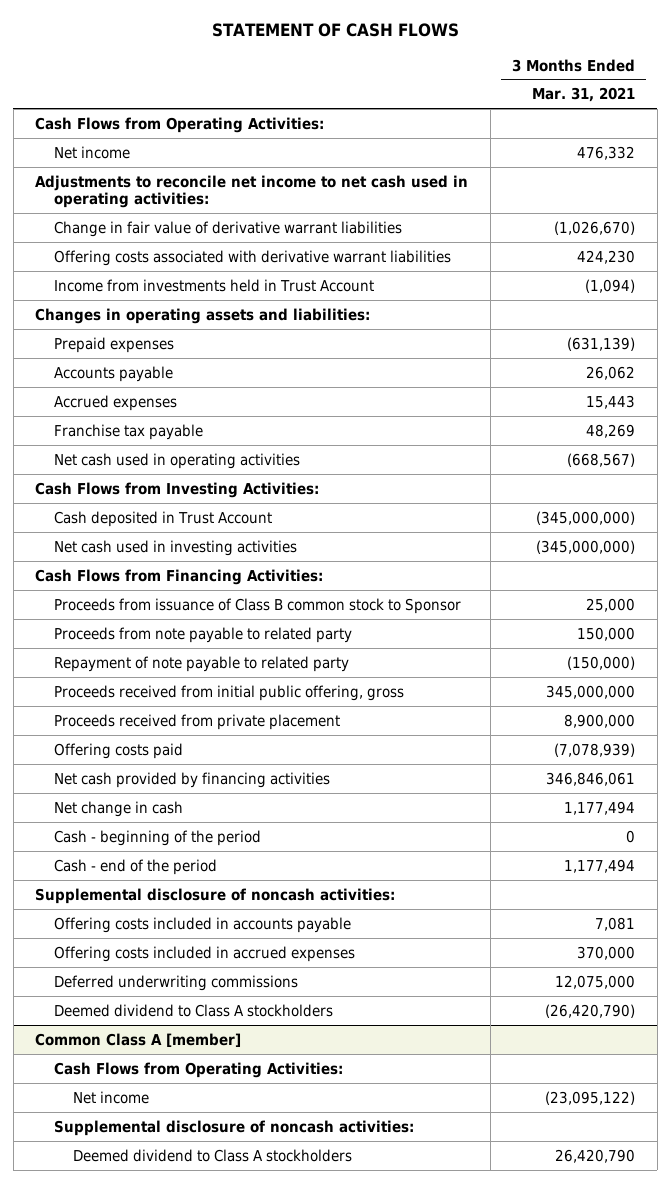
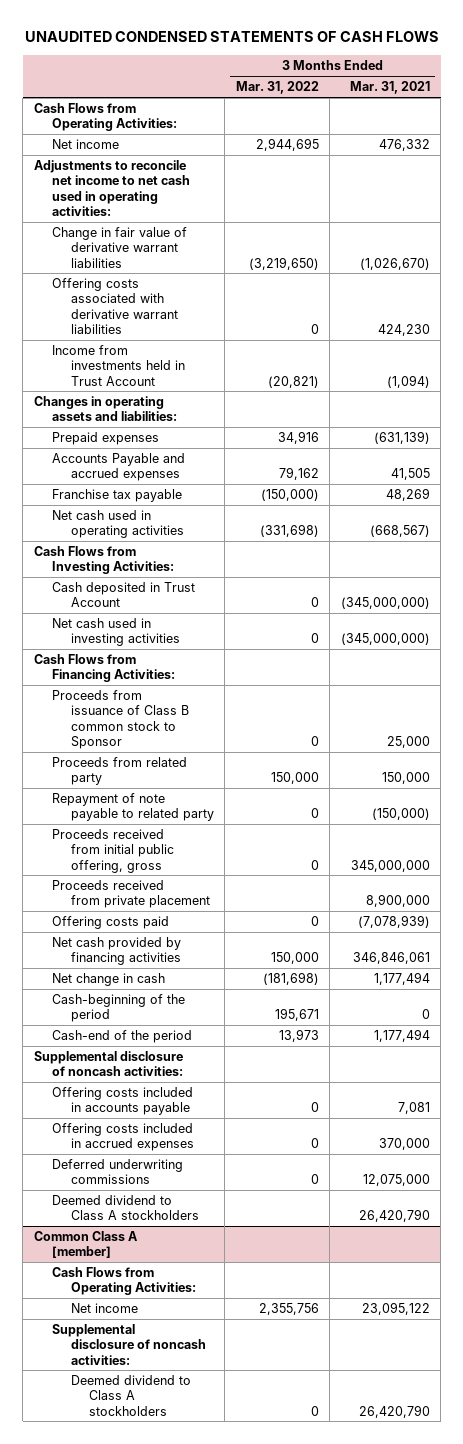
[212,23,460,38] STATEMENT OF CASH FLOWS -> [24,31,439,43] UNAUDITED CONDENSED STATEMENTS OF CASH FLOWS
none -> [235,81,319,95] Mar. 31, 2022
[54,365,174,382] Accounts payable -> none
[54,394,178,411] Accrued expenses -> none
none -> [52,453,186,482] Accounts Payable and accrued expenses
[54,626,353,643] Proceeds from note payable to related party -> [52,757,188,786] Proceeds from related party
[54,829,262,846] Cash - beginning of the period -> [52,994,186,1023] Cash-beginning of the period
[54,858,218,875] Cash - end of the period -> [52,1030,193,1044] Cash-end of the period
[545,1003,636,1018] (26,420,790) -> [358,1209,430,1223] 26,420,790
[545,1090,636,1105] (23,095,122) -> [361,1302,430,1316] 23,095,122

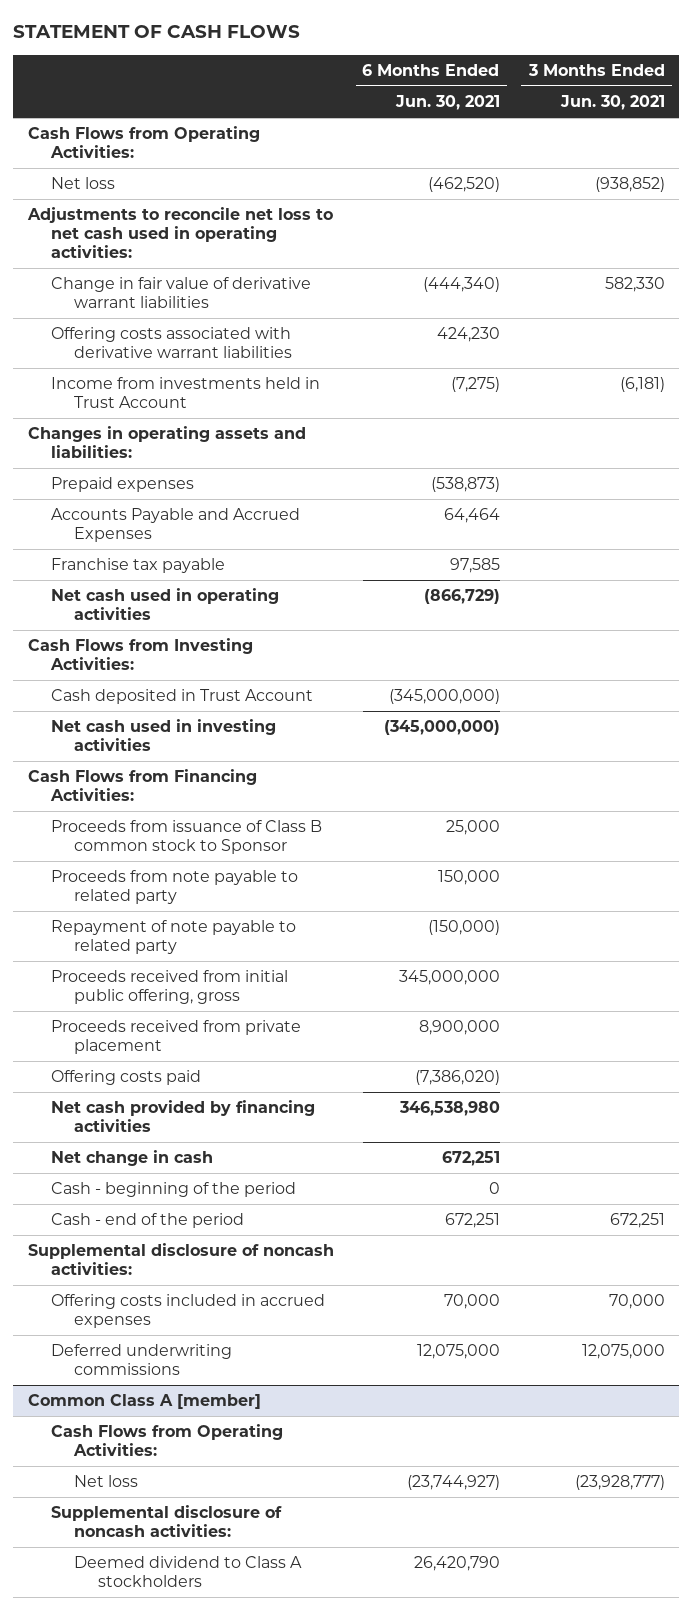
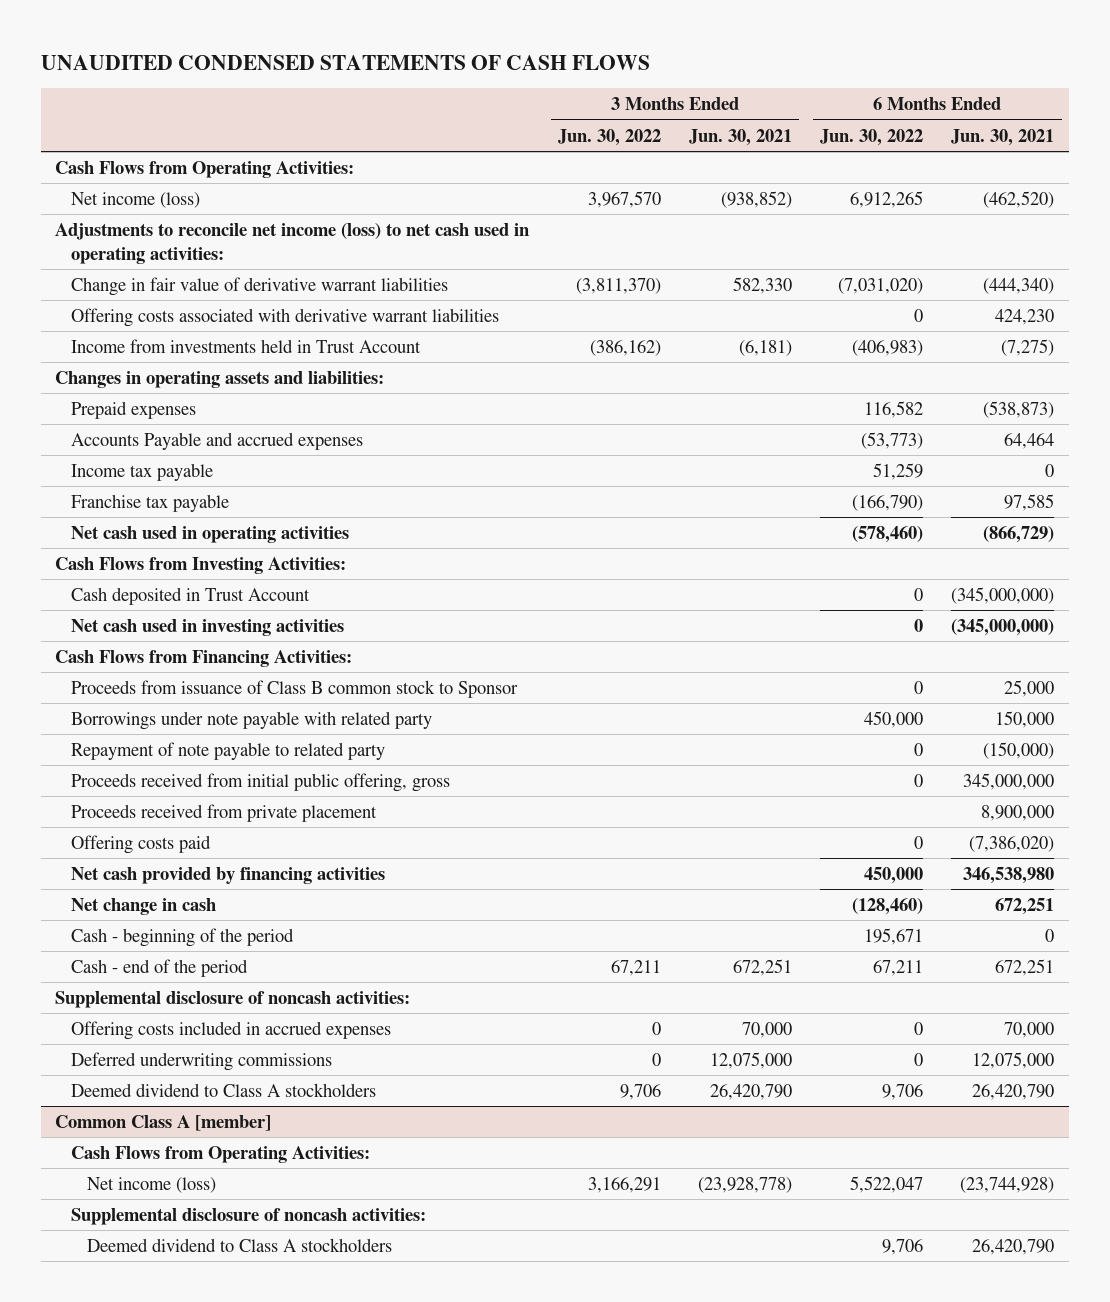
[13,25,301,39] STATEMENT OF CASH FLOWS -> [41,54,651,70] UNAUDITED CONDENSED STATEMENTS OF CASH FLOWS
none -> [557,128,661,146] Jun. 30, 2022
none -> [820,128,924,146] Jun. 30, 2022
[51,177,116,190] Net loss -> [71,191,201,208] Net income (loss)
[26,207,333,258] Adjustments to reconcile net loss to net cash used in operating activities: -> [55,222,530,264] Adjustments to reconcile net income (loss) to net cash used in operating activities:
[51,508,301,543] Accounts Payable and Accrued Expenses -> [71,431,364,450] Accounts Payable and accrued expenses
none -> [71,462,214,481] Income tax payable
[51,870,299,905] Proceeds from note payable to related party -> [71,710,433,730] Borrowings under note payable with related party
none -> [71,1082,377,1097] Deemed dividend to Class A stockholders
[74,1475,139,1488] Net loss -> [87,1176,217,1193] Net income (loss)
[406,1475,500,1491] (23,744,927) -> [960,1176,1055,1193] (23,744,928)
[574,1475,665,1491] (23,928,777) -> [697,1176,792,1193] (23,928,778)

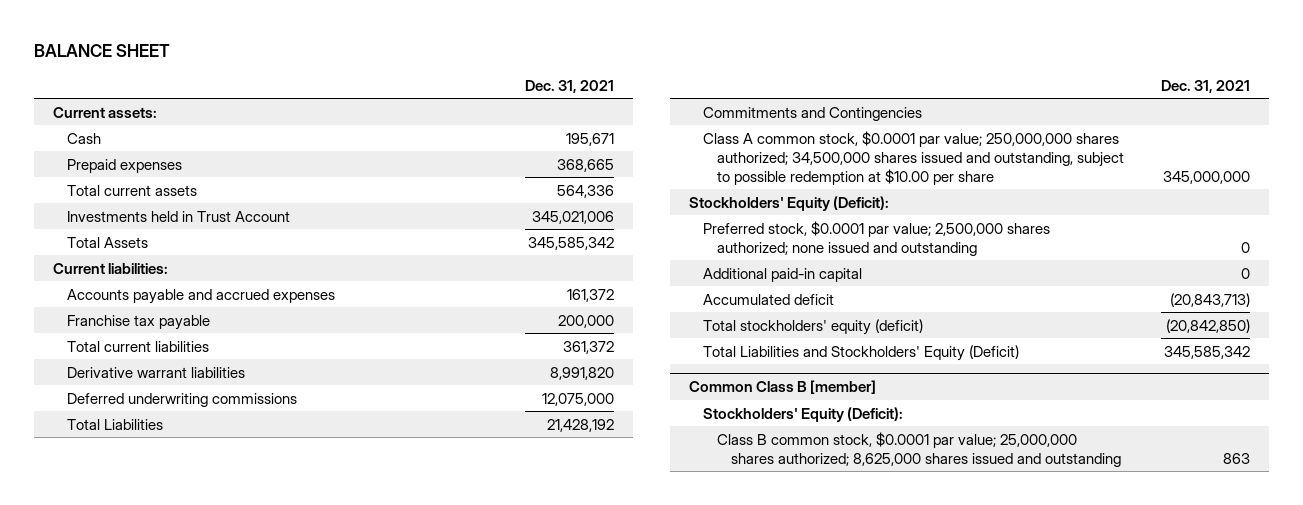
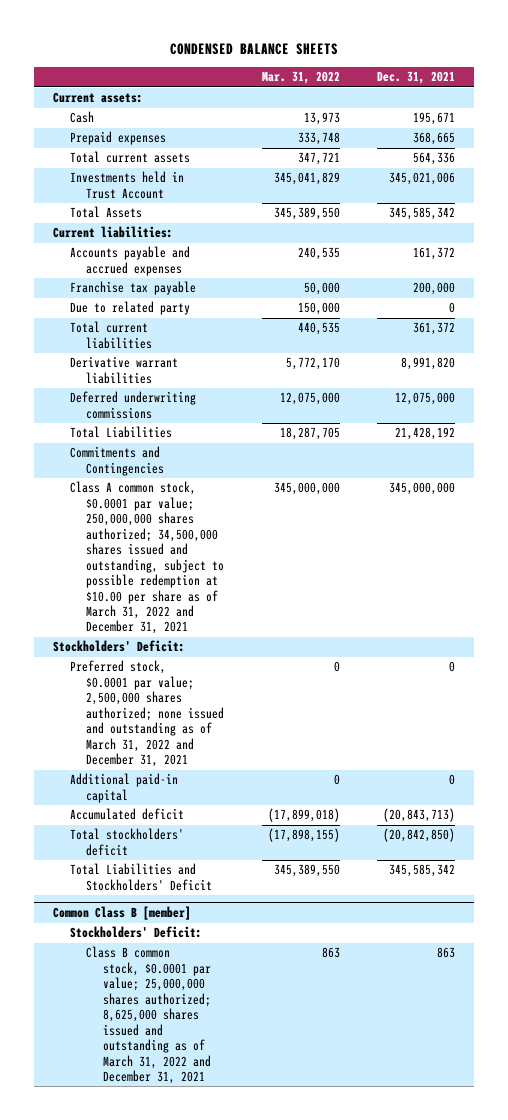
[34,44,171,58] BALANCE SHEET -> [170,42,339,55] CONDENSED BALANCE SHEETS
none -> [261,71,340,85] Mar. 31, 2022
none -> [69,301,190,316] Due to related party
[702,130,1125,185] Class A common stock, $0.0001 par value; 250,000,000 shares authorized; 34,500,000 shares issued and outstanding, subject to possible redemption at $10.00 per share -> [69,481,225,635] Class A common stock, $0.0001 par value; 250,000,000 shares authorized; 34,500,000 shares issued and outstanding, subject to possible redemption at $10.00 per share as of March 31, 2022 and December 31, 2021
[688,195,889,211] Stockholders' Equity (Deficit): -> [52,640,185,653] Stockholders' Deficit:
[702,220,1050,256] Preferred stock, $0.0001 par value; 2,500,000 shares authorized; none issued and outstanding -> [69,660,225,768] Preferred stock, $0.0001 par value; 2,500,000 shares authorized; none issued and outstanding as of March 31, 2022 and December 31, 2021
[702,318,923,335] Total stockholders' equity (deficit) -> [69,828,184,856] Total stockholders' deficit
[702,344,1019,361] Total Liabilities and Stockholders' Equity (Deficit) -> [69,863,213,891] Total Liabilities and Stockholders' Deficit
[702,406,903,422] Stockholders' Equity (Deficit): -> [69,926,202,939] Stockholders' Deficit:
[717,431,1122,467] Class B common stock, $0.0001 par value; 25,000,000 shares authorized; 8,625,000 shares issued and outstanding -> [86,946,212,1084] Class B common stock, $0.0001 par value; 25,000,000 shares authorized; 8,625,000 shares issued and outstanding as of March 31, 2022 and December 31, 2021

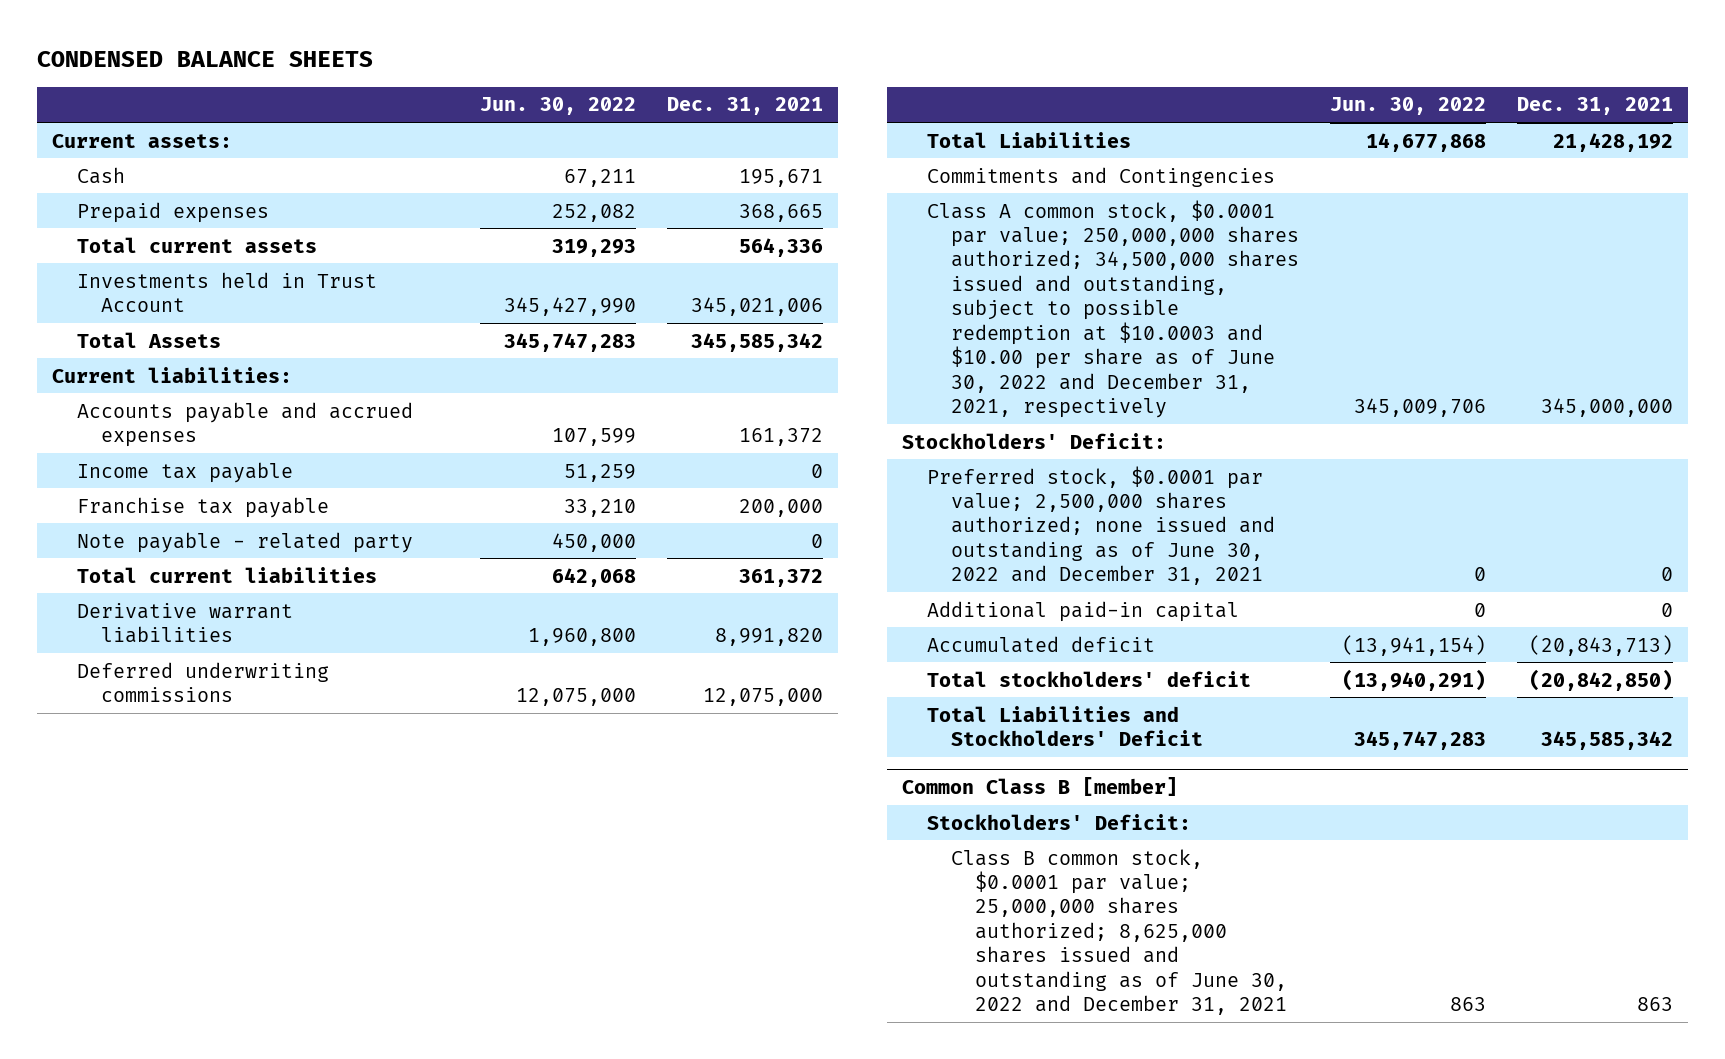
[261,71,340,85] Mar. 31, 2022 -> none
none -> [479,97,636,116] Jun. 30, 2022
none -> [76,461,293,483] Income tax payable
[69,301,190,316] Due to related party -> none
none -> [76,531,413,553] Note payable - related party
[69,481,225,635] Class A common stock, $0.0001 par value; 250,000,000 shares authorized; 34,500,000 shares issued and outstanding, subject to possible redemption at $10.00 per share as of March 31, 2022 and December 31, 2021 -> [926,199,1299,418] Class A common stock, $0.0001 par value; 250,000,000 shares authorized; 34,500,000 shares issued and outstanding, subject to possible redemption at $10.0003 and $10.00 per share as of June 30, 2022 and December 31, 2021, respectively
[69,660,225,768] Preferred stock, $0.0001 par value; 2,500,000 shares authorized; none issued and outstanding as of March 31, 2022 and December 31, 2021 -> [926,465,1275,586] Preferred stock, $0.0001 par value; 2,500,000 shares authorized; none issued and outstanding as of June 30, 2022 and December 31, 2021
[86,946,212,1084] Class B common stock, $0.0001 par value; 25,000,000 shares authorized; 8,625,000 shares issued and outstanding as of March 31, 2022 and December 31, 2021 -> [950,848,1288,1016] Class B common stock, $0.0001 par value; 25,000,000 shares authorized; 8,625,000 shares issued and outstanding as of June 30, 2022 and December 31, 2021

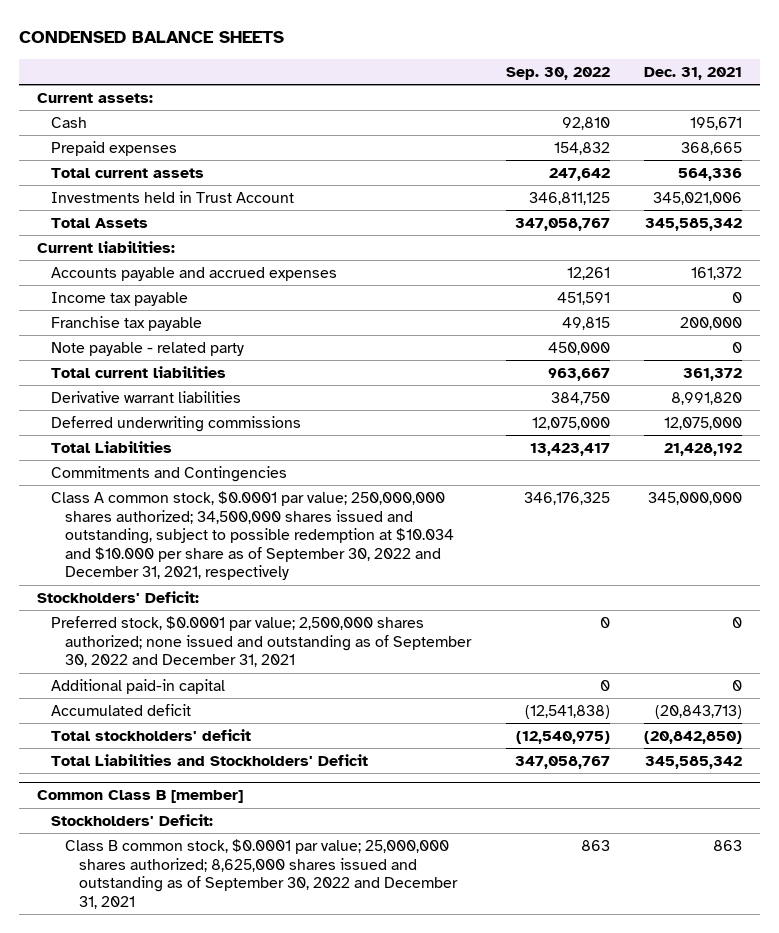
[479,97,636,116] Jun. 30, 2022 -> none
none -> [505,66,610,80] Sep. 30, 2022
[926,199,1299,418] Class A common stock, $0.0001 par value; 250,000,000 shares authorized; 34,500,000 shares issued and outstanding, subject to possible redemption at $10.0003 and $10.00 per share as of June 30, 2022 and December 31, 2021, respectively -> [50,491,455,581] Class A common stock, $0.0001 par value; 250,000,000 shares authorized; 34,500,000 shares issued and outstanding, subject to possible redemption at $10.034 and $10.000 per share as of September 30, 2022 and December 31, 2021, respectively
[926,465,1275,586] Preferred stock, $0.0001 par value; 2,500,000 shares authorized; none issued and outstanding as of June 30, 2022 and December 31, 2021 -> [50,616,473,668] Preferred stock, $0.0001 par value; 2,500,000 shares authorized; none issued and outstanding as of September 30, 2022 and December 31, 2021
[950,848,1288,1016] Class B common stock, $0.0001 par value; 25,000,000 shares authorized; 8,625,000 shares issued and outstanding as of June 30, 2022 and December 31, 2021 -> [65,839,459,909] Class B common stock, $0.0001 par value; 25,000,000 shares authorized; 8,625,000 shares issued and outstanding as of September 30, 2022 and December 31, 2021

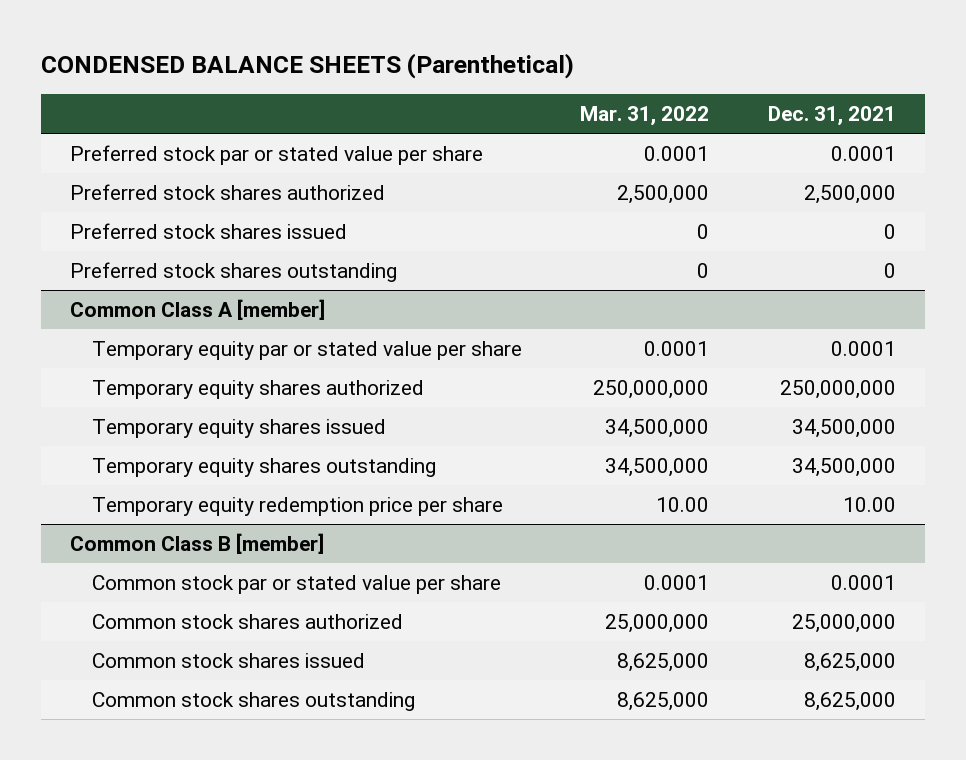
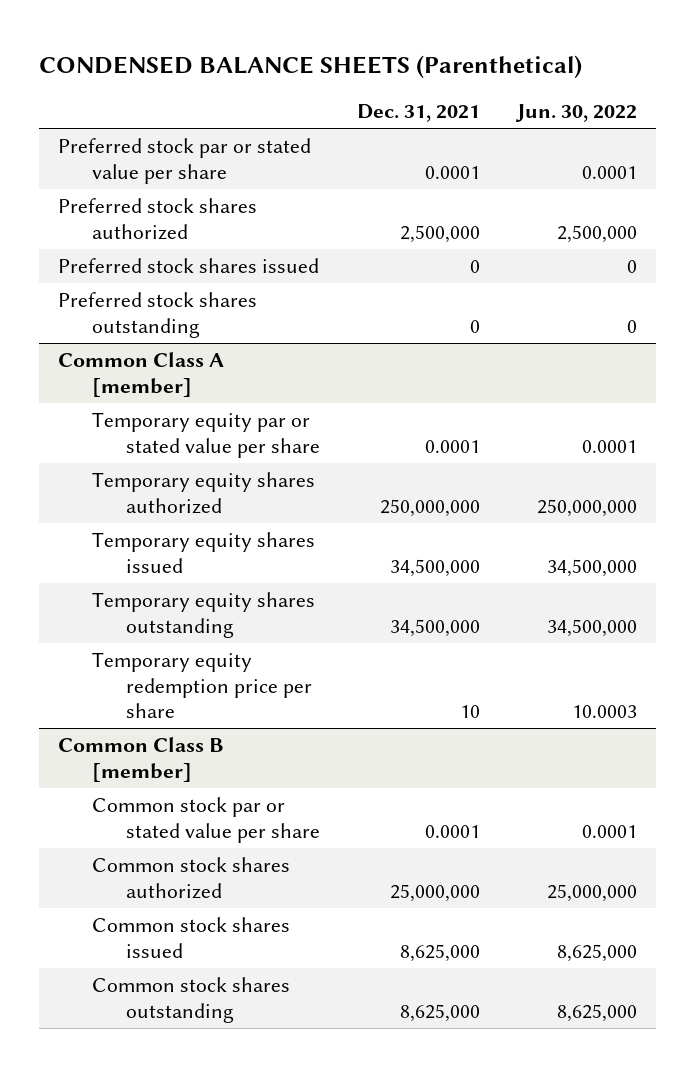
[580,106,710,127] Mar. 31, 2022 -> none
none -> [515,104,638,123] Jun. 30, 2022
[842,496,896,512] 10.00 -> [460,705,481,719] 10

